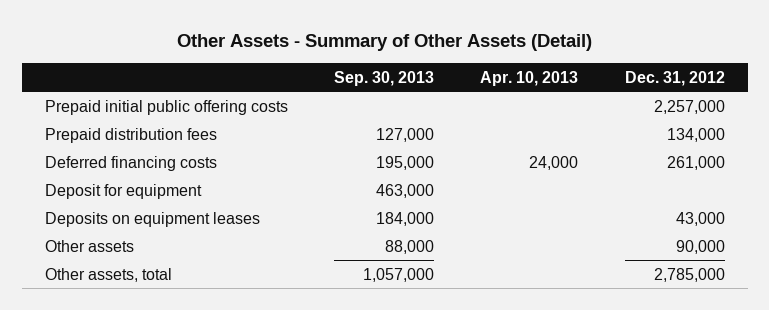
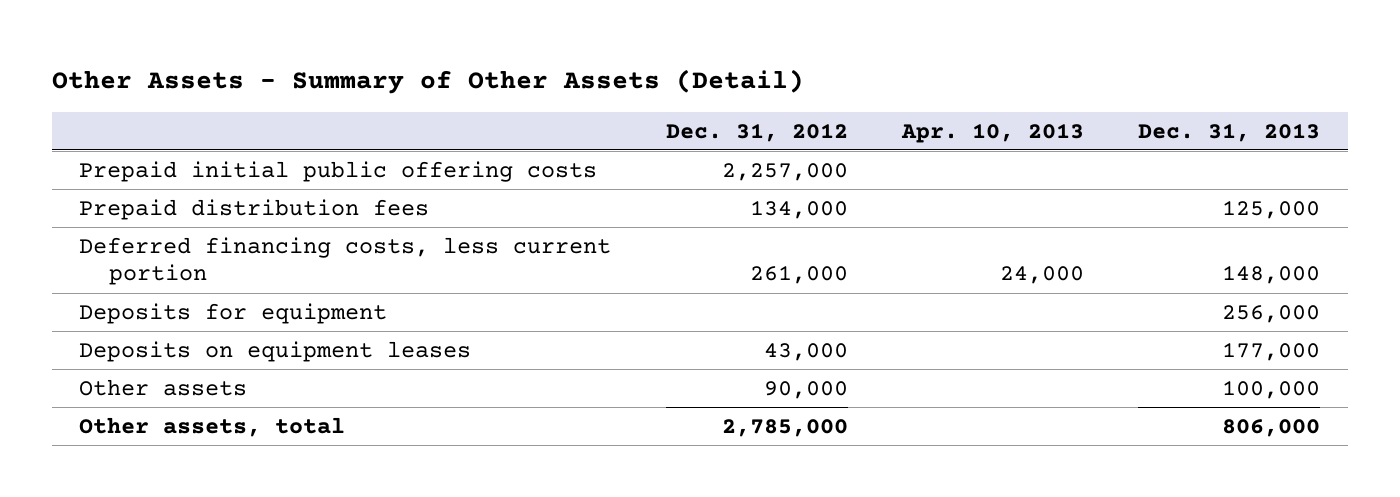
[334,70,435,86] Sep. 30, 2013 -> none
none -> [1138,122,1321,142] Dec. 31, 2013
[44,155,217,171] Deferred financing costs -> [79,236,612,286] Deferred financing costs, less current portion
[44,183,202,199] Deposit for equipment -> [79,302,388,324] Deposits for equipment

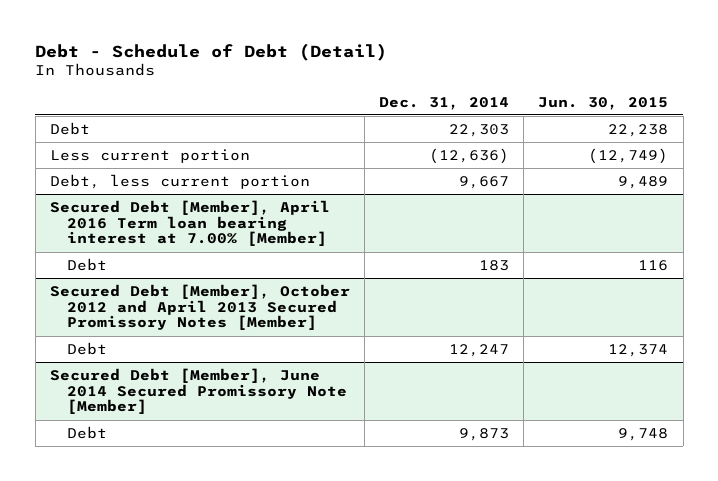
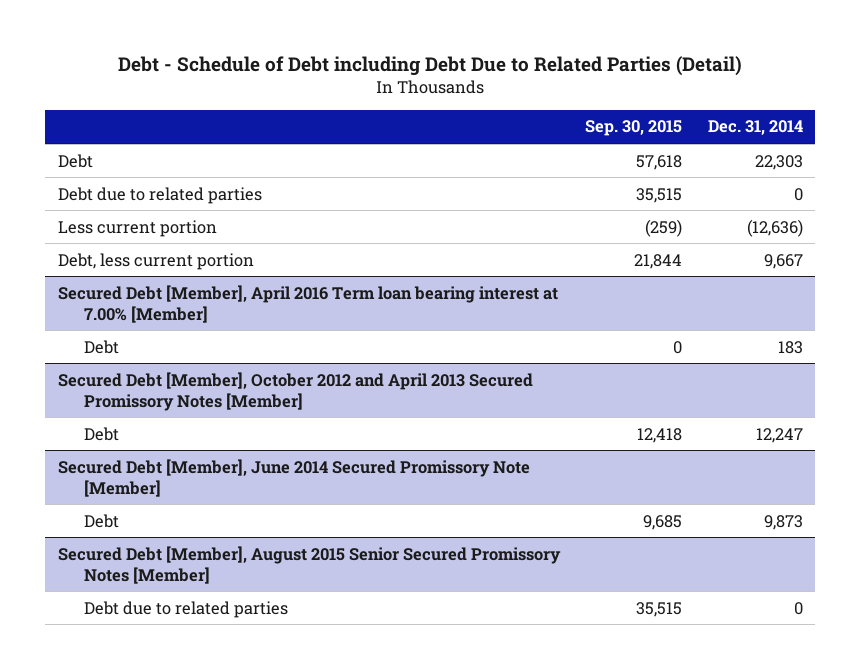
[35,42,388,61] Debt - Schedule of Debt (Detail) -> [118,55,743,76] Debt - Schedule of Debt including Debt Due to Related Parties (Detail)
[538,96,669,110] Jun. 30, 2015 -> none
none -> [585,120,683,137] Sep. 30, 2015
none -> [57,186,262,204] Debt due to related parties
none -> [57,545,561,584] Secured Debt [Member], August 2015 Senior Secured Promissory Notes [Member]
none -> [84,600,289,618] Debt due to related parties

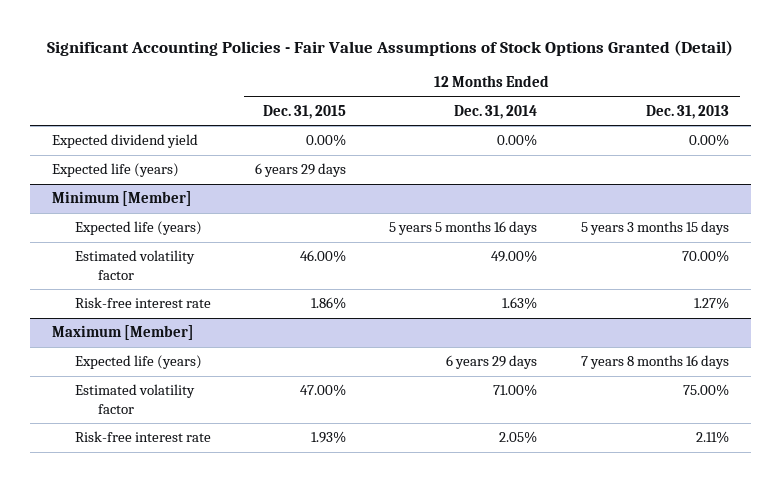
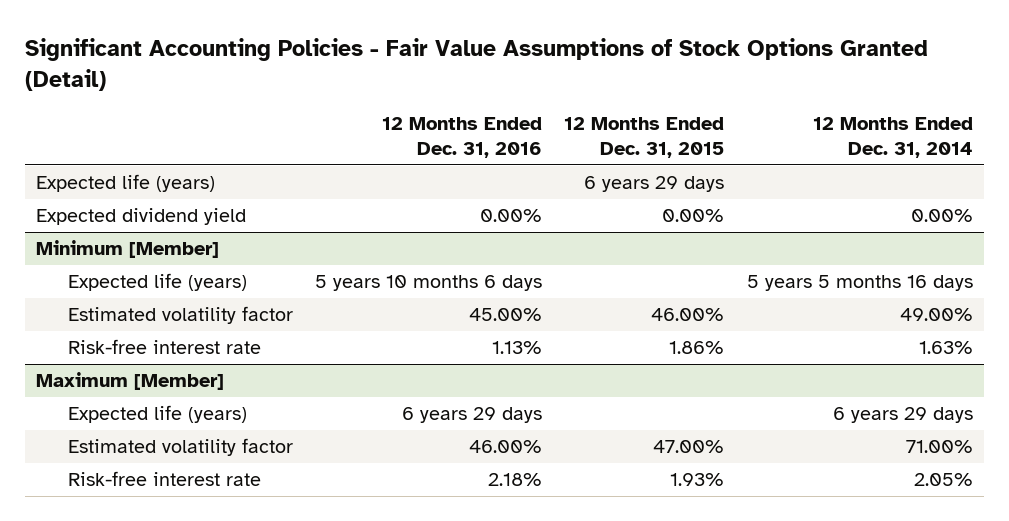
[646,104,730,119] Dec. 31, 2013 -> none
none -> [382,116,543,159] 12 Months Ended Dec. 31, 2016
[51,134,198,149] Expected dividend yield -> [36,208,247,226] Expected dividend yield

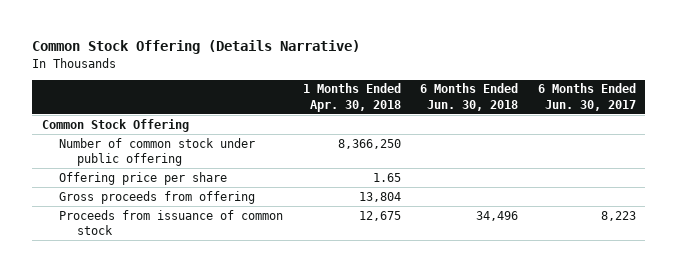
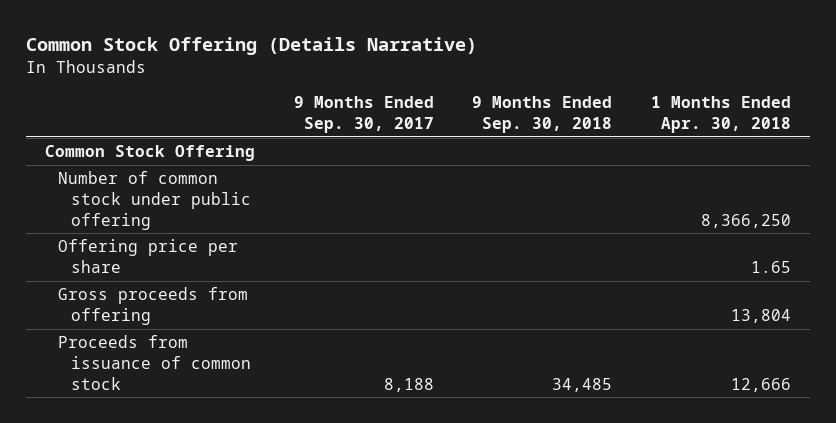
[420,83,519,111] 6 Months Ended Jun. 30, 2018 -> none
[537,83,636,111] 6 Months Ended Jun. 30, 2017 -> none
none -> [293,96,434,133] 9 Months Ended Sep. 30, 2017
none -> [472,96,613,133] 9 Months Ended Sep. 30, 2018
[358,210,401,221] 12,675 -> [730,377,791,392] 12,666

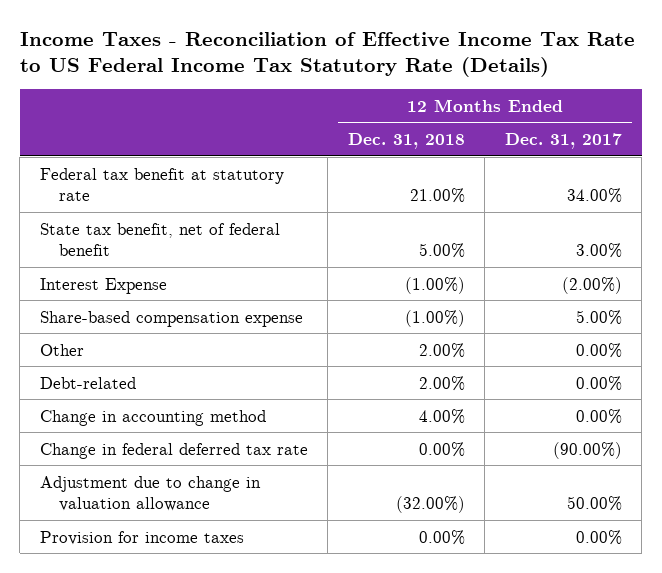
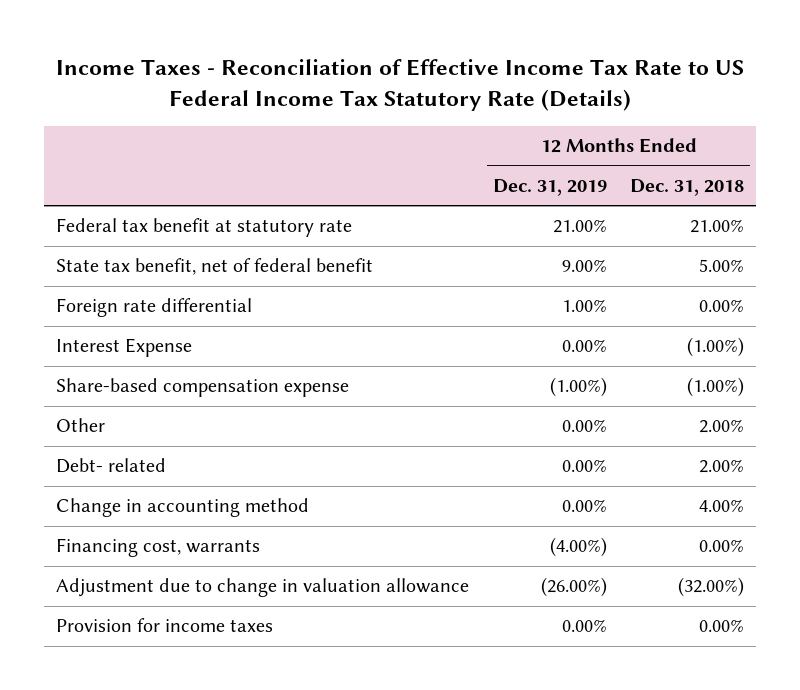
[504,132,622,149] Dec. 31, 2017 -> none
none -> [492,178,607,196] Dec. 31, 2019
none -> [55,298,252,318] Foreign rate differential
[39,376,136,389] Debt-related -> [55,458,166,474] Debt- related
[39,442,308,459] Change in federal deferred tax rate -> none
none -> [55,538,260,558] Financing cost, warrants

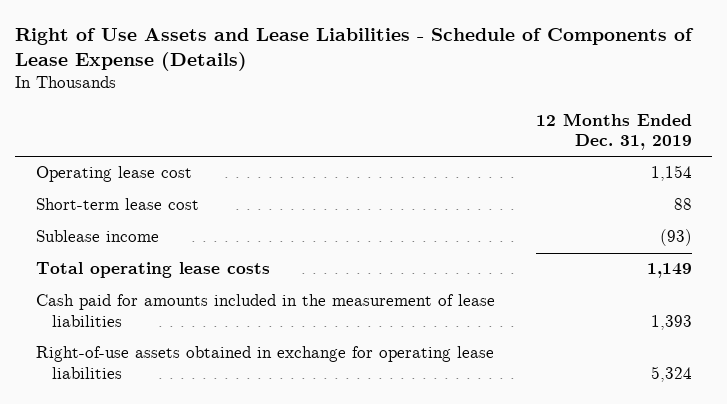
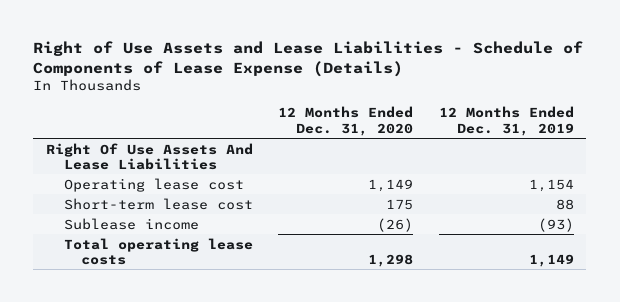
none -> [278,106,414,136] 12 Months Ended Dec. 31, 2020
none -> [45,142,253,170] Right Of Use Assets And Lease Liabilities
[35,294,495,327] Cash paid for amounts included in the measurement of lease liabilities -> none
[35,346,494,379] Right-of-use assets obtained in exchange for operating lease liabilities -> none

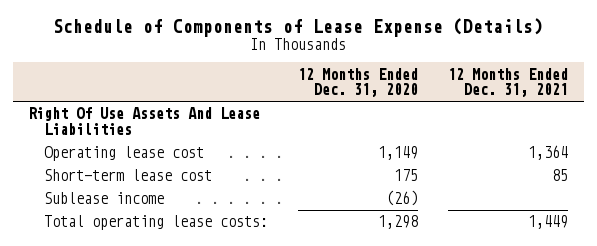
[33,40,584,77] Right of Use Assets and Lease Liabilities - Schedule of Components of Lease Expense (Details) -> [53,17,544,37] Schedule of Components of Lease Expense (Details)
[438,106,574,136] 12 Months Ended Dec. 31, 2019 -> none
none -> [448,67,569,98] 12 Months Ended Dec. 31, 2021
[63,237,253,265] Total operating lease costs -> [43,215,268,231] Total operating lease costs:

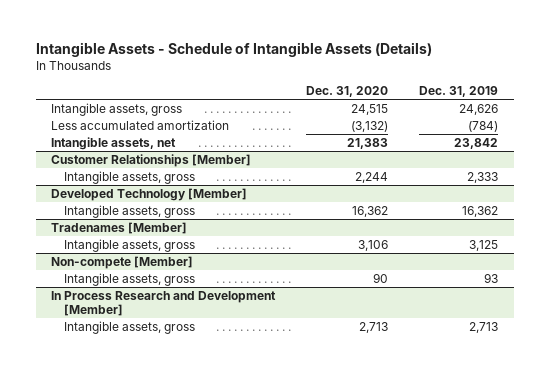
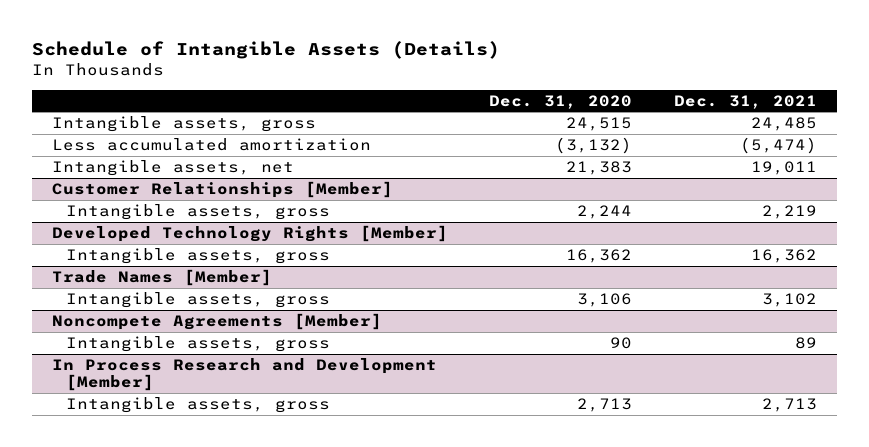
[35,42,432,58] Intangible Assets - Schedule of Intangible Assets (Details) -> [31,40,500,59] Schedule of Intangible Assets (Details)
[419,86,499,98] Dec. 31, 2019 -> none
none -> [673,94,817,109] Dec. 31, 2021
[51,187,248,201] Developed Technology [Member] -> [52,224,449,242] Developed Technology Rights [Member]
[51,221,188,234] Tradenames [Member] -> [52,268,273,286] Trade Names [Member]
[51,255,194,269] Non-compete [Member] -> [52,312,383,330] Noncompete Agreements [Member]

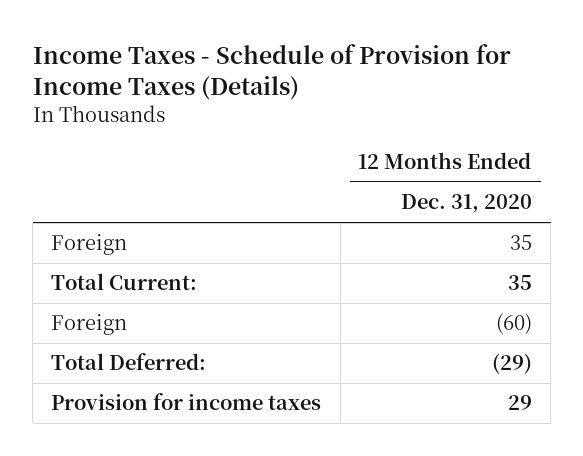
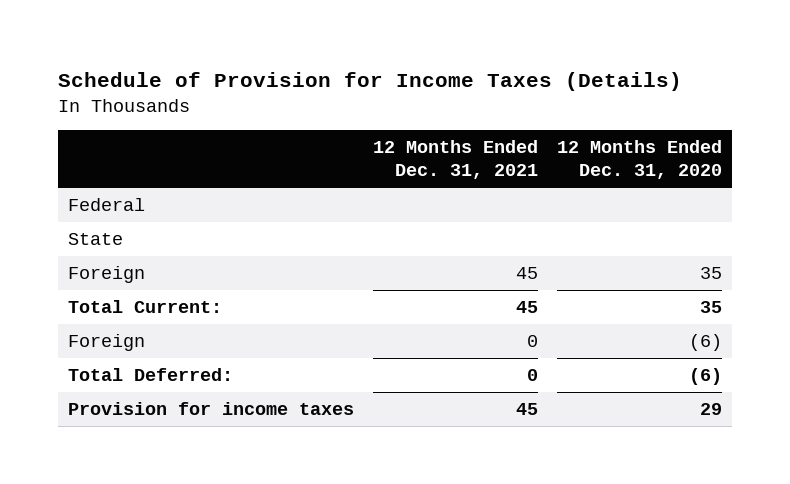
[32,43,511,100] Income Taxes - Schedule of Provision for Income Taxes (Details) -> [58,71,683,91] Schedule of Provision for Income Taxes (Details)
none -> [373,140,539,180] 12 Months Ended Dec. 31, 2021
none -> [67,198,145,212] Federal
none -> [67,233,123,246] State
[495,313,532,335] (60) -> [689,334,723,352] (6)
[491,353,532,375] (29) -> [689,368,723,386] (6)

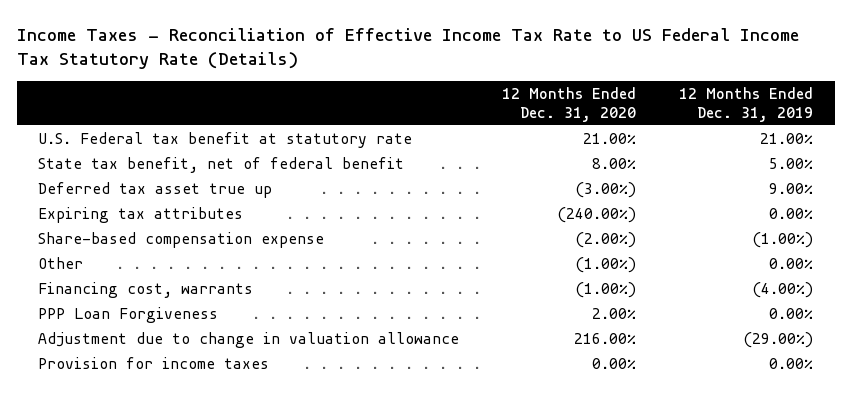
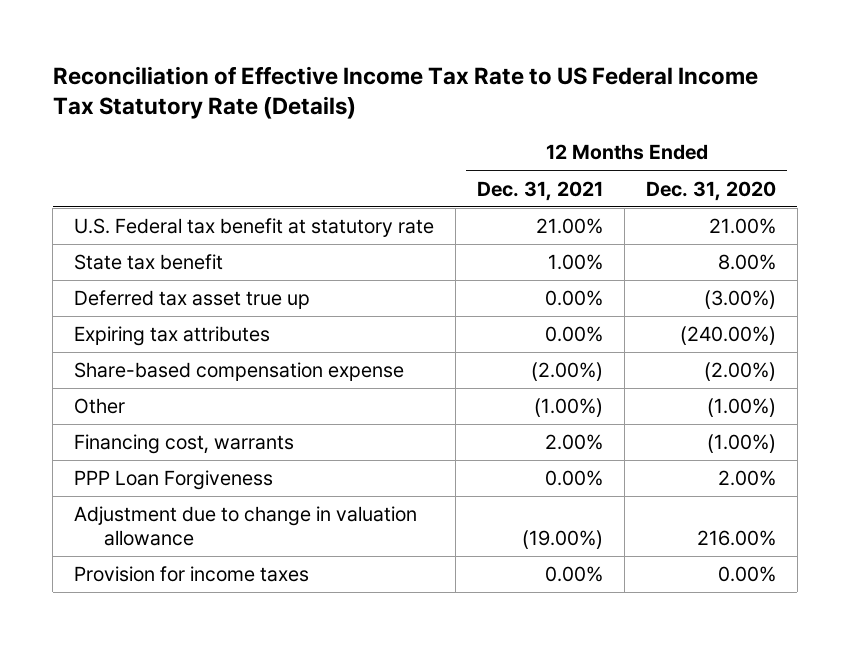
[16,27,799,70] Income Taxes - Reconciliation of Effective Income Tax Rate to US Federal Income Tax Statutory Rate (Details) -> [52,65,758,120] Reconciliation of Effective Income Tax Rate to US Federal Income Tax Statutory Rate (Details)
[679,87,814,122] 12 Months Ended Dec. 31, 2019 -> none
none -> [477,180,604,201] Dec. 31, 2021
[38,157,405,174] State tax benefit, net of federal benefit -> [74,254,224,271] State tax benefit

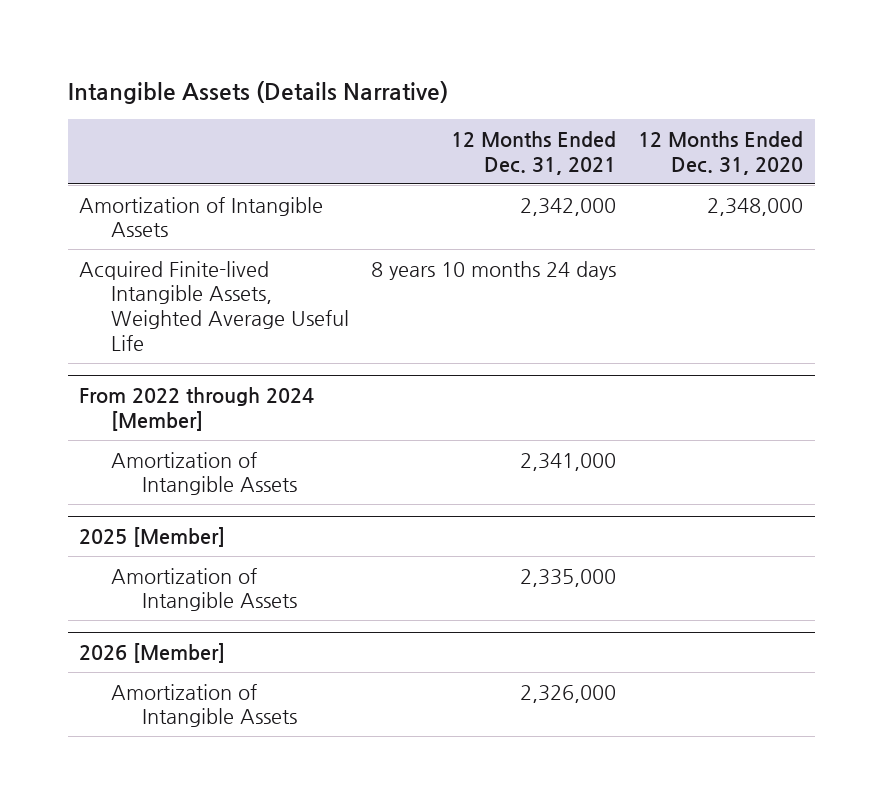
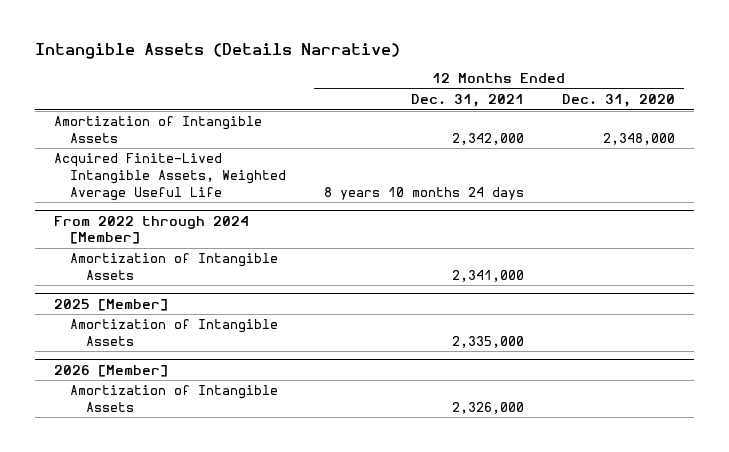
[79,260,349,351] Acquired Finite-lived Intangible Assets, Weighted Average Useful Life -> [54,153,287,201] Acquired Finite-Lived Intangible Assets, Weighted Average Useful Life

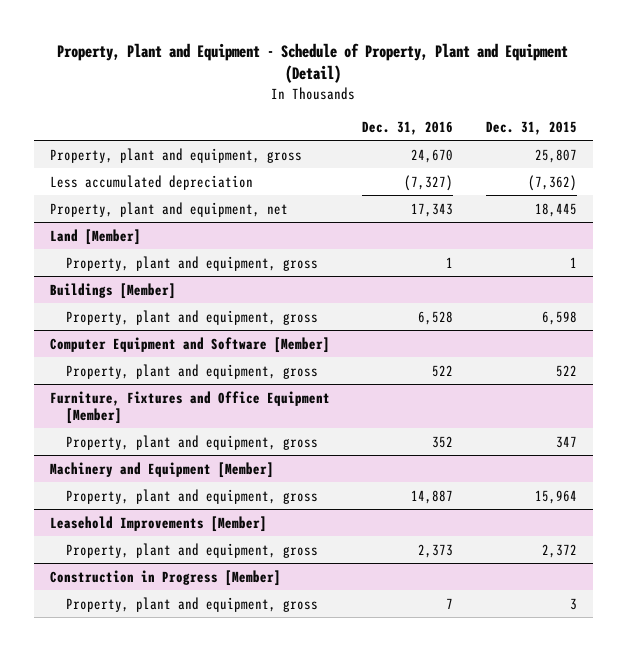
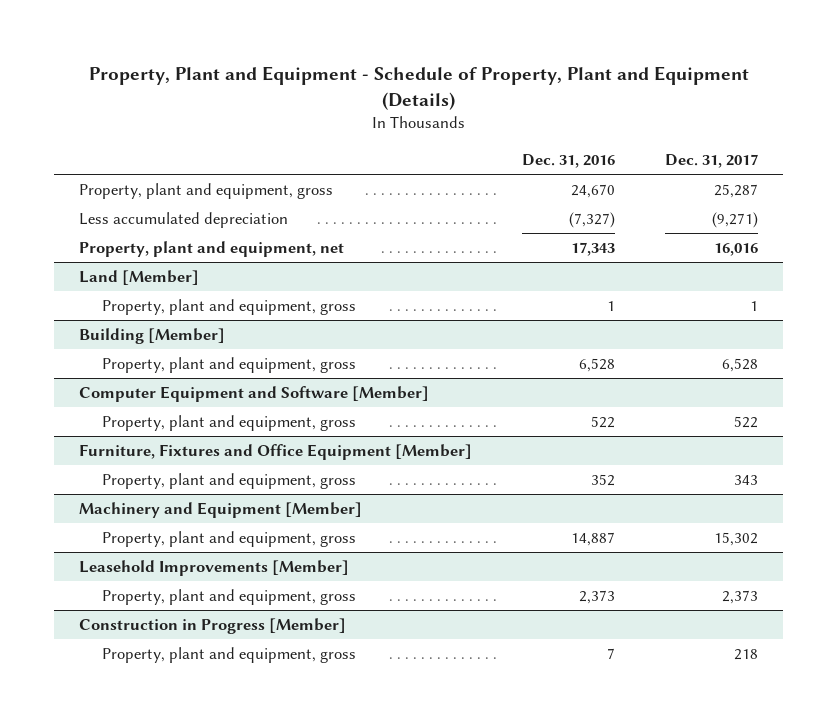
[57,42,569,84] Property, Plant and Equipment - Schedule of Property, Plant and Equipment (Detail) -> [88,65,749,110] Property, Plant and Equipment - Schedule of Property, Plant and Equipment (Details)
[485,120,577,135] Dec. 31, 2015 -> none
none -> [665,154,759,169] Dec. 31, 2017
[50,282,177,299] Buildings [Member] -> [79,327,226,344] Building [Member]

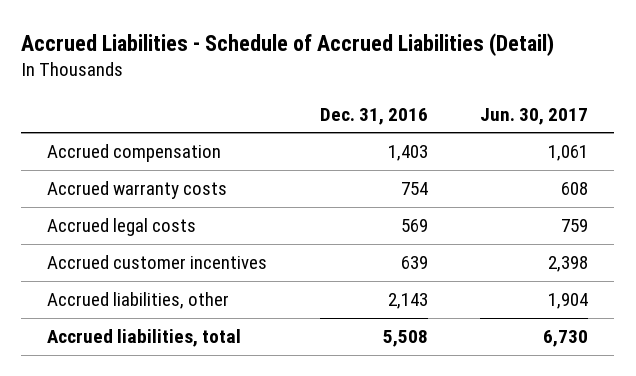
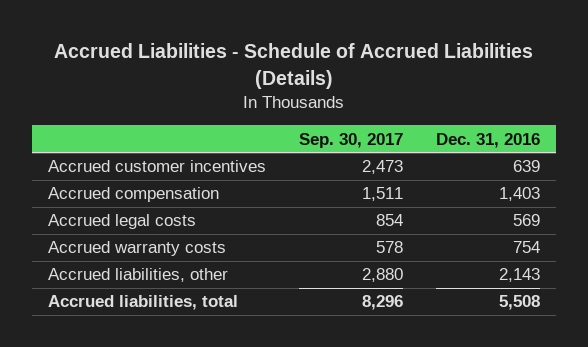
[21,32,555,56] Accrued Liabilities - Schedule of Accrued Liabilities (Detail) -> [53,43,533,89] Accrued Liabilities - Schedule of Accrued Liabilities (Details)
[480,107,589,125] Jun. 30, 2017 -> none
none -> [298,132,403,148] Sep. 30, 2017
[47,255,268,270] Accrued customer incentives -> [48,160,267,173] Accrued customer incentives
[47,181,228,200] Accrued warranty costs -> [48,241,227,257] Accrued warranty costs

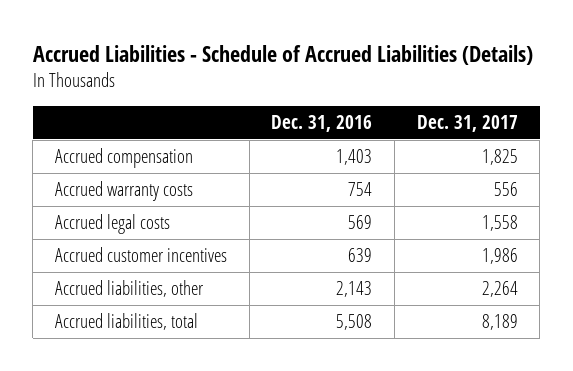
[298,132,403,148] Sep. 30, 2017 -> none
none -> [416,114,518,132] Dec. 31, 2017
[48,214,197,230] Accrued legal costs -> [55,214,171,235] Accrued legal costs
[48,160,267,173] Accrued customer incentives -> [55,247,228,263] Accrued customer incentives

